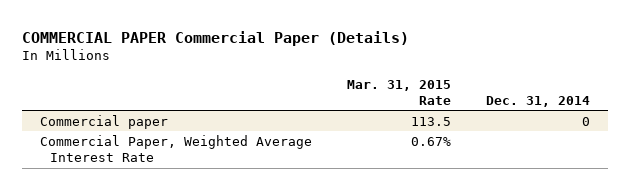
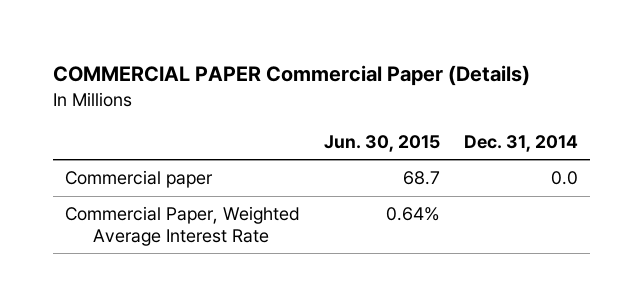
[347,79,452,106] Mar. 31, 2015 Rate -> none
none -> [324,134,441,152] Jun. 30, 2015
[582,116,591,126] 0 -> [550,171,578,186] 0.0

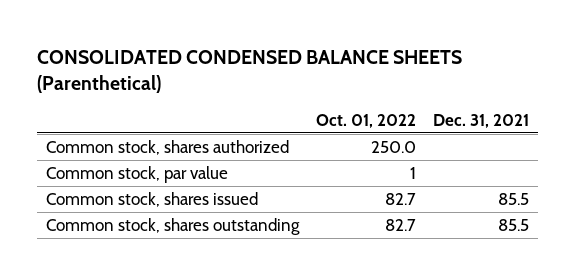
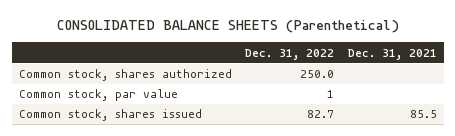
[37,49,463,94] CONSOLIDATED CONDENSED BALANCE SHEETS (Parenthetical) -> [56,20,399,34] CONSOLIDATED BALANCE SHEETS (Parenthetical)
[315,113,416,128] Oct. 01, 2022 -> none
none -> [245,48,335,60] Dec. 31, 2022
[45,217,300,235] Common stock, shares outstanding -> none

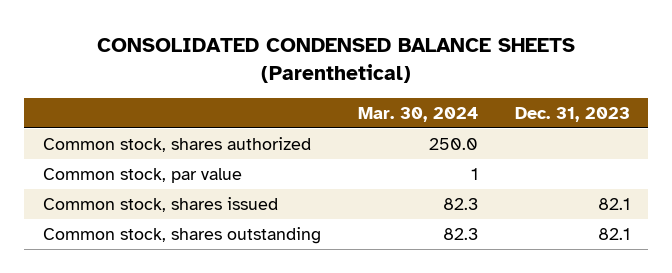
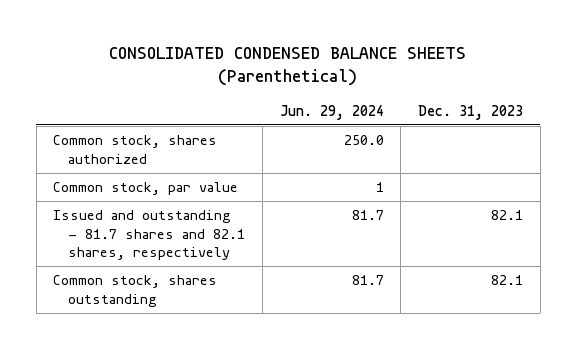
[357,106,478,122] Mar. 30, 2024 -> none
none -> [279,104,384,120] Jun. 29, 2024
[42,196,278,212] Common stock, shares issued -> [53,210,246,260] Issued and outstanding - 81.7 shares and 82.1 shares, respectively

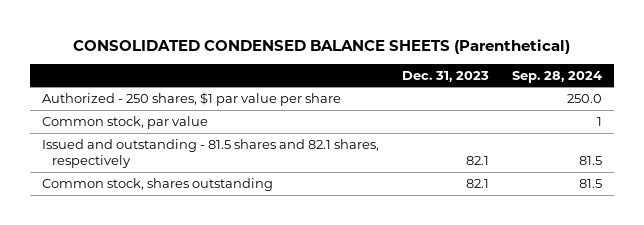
[279,104,384,120] Jun. 29, 2024 -> none
none -> [512,70,603,83] Sep. 28, 2024
[53,135,218,164] Common stock, shares authorized -> [41,91,341,106] Authorized - 250 shares, $1 par value per share
[53,210,246,260] Issued and outstanding - 81.7 shares and 82.1 shares, respectively -> [41,138,379,168] Issued and outstanding - 81.5 shares and 82.1 shares, respectively

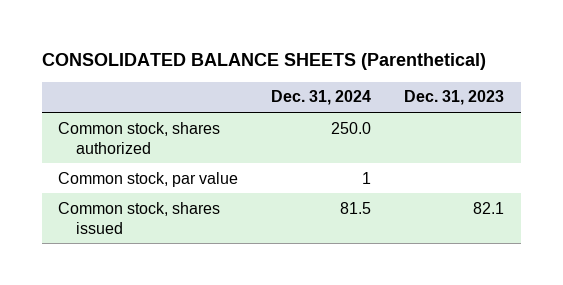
[73,38,571,54] CONSOLIDATED CONDENSED BALANCE SHEETS (Parenthetical) -> [41,53,486,71] CONSOLIDATED BALANCE SHEETS (Parenthetical)
[512,70,603,83] Sep. 28, 2024 -> none
none -> [271,90,372,106] Dec. 31, 2024
[41,91,341,106] Authorized - 250 shares, $1 par value per share -> [58,121,221,154] Common stock, shares authorized
[41,177,273,191] Common stock, shares outstanding -> none
[41,138,379,168] Issued and outstanding - 81.5 shares and 82.1 shares, respectively -> [58,201,221,234] Common stock, shares issued

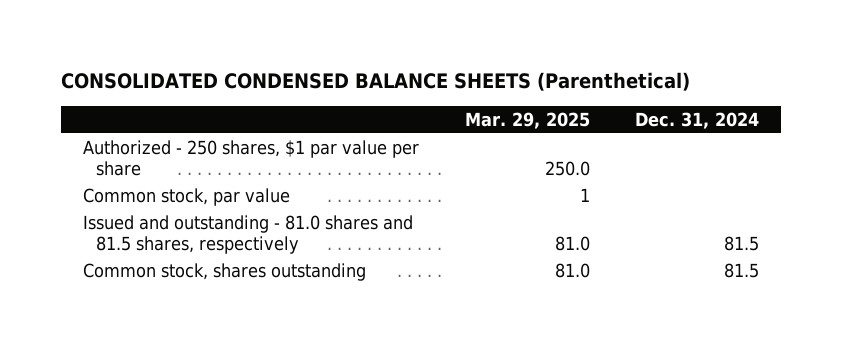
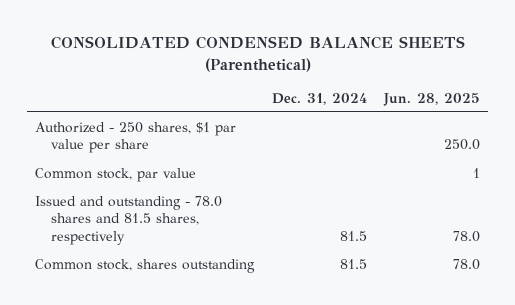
[464,111,590,129] Mar. 29, 2025 -> none
none -> [382,92,480,106] Jun. 28, 2025
[83,214,414,255] Issued and outstanding - 81.0 shares and 81.5 shares, respectively -> [35,195,223,246] Issued and outstanding - 78.0 shares and 81.5 shares, respectively

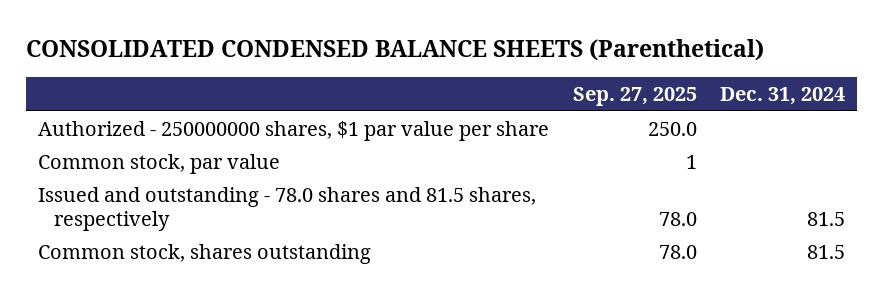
[382,92,480,106] Jun. 28, 2025 -> none
none -> [572,87,697,107] Sep. 27, 2025
[35,121,237,154] Authorized - 250 shares, $1 par value per share -> [37,120,549,141] Authorized - 250000000 shares, $1 par value per share

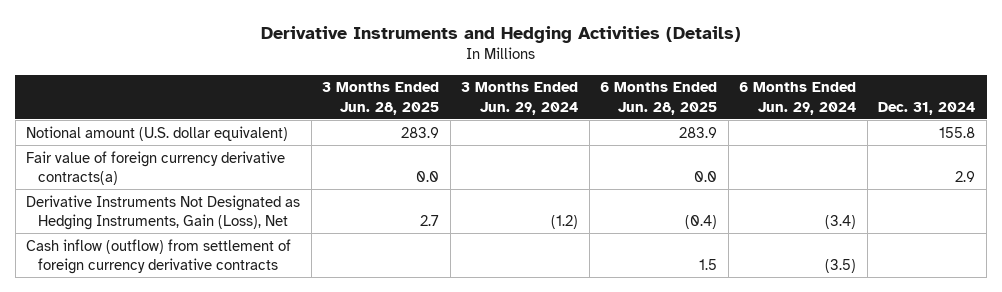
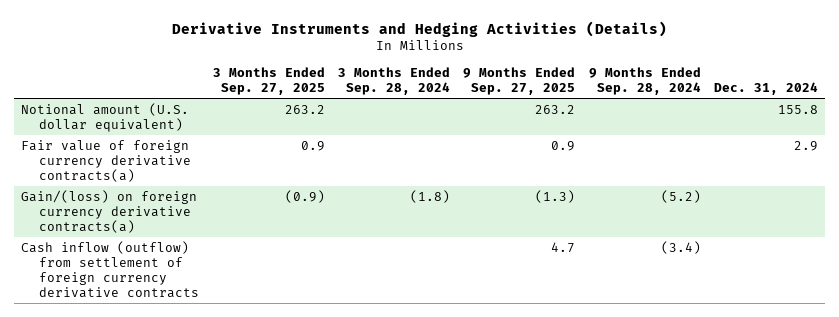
[322,82,440,115] 3 Months Ended Jun. 28, 2025 -> none
[461,82,579,115] 3 Months Ended Jun. 29, 2024 -> none
[600,82,718,115] 6 Months Ended Jun. 28, 2025 -> none
[739,82,857,115] 6 Months Ended Jun. 29, 2024 -> none
none -> [212,67,325,96] 3 Months Ended Sep. 27, 2025
none -> [338,67,451,96] 3 Months Ended Sep. 28, 2024
none -> [463,67,576,96] 9 Months Ended Sep. 27, 2025
none -> [588,67,701,96] 9 Months Ended Sep. 28, 2024
[26,194,301,231] Derivative Instruments Not Designated as Hedging Instruments, Gain (Loss), Net -> [20,189,197,233] Gain/(loss) on foreign currency derivative contracts(a)

